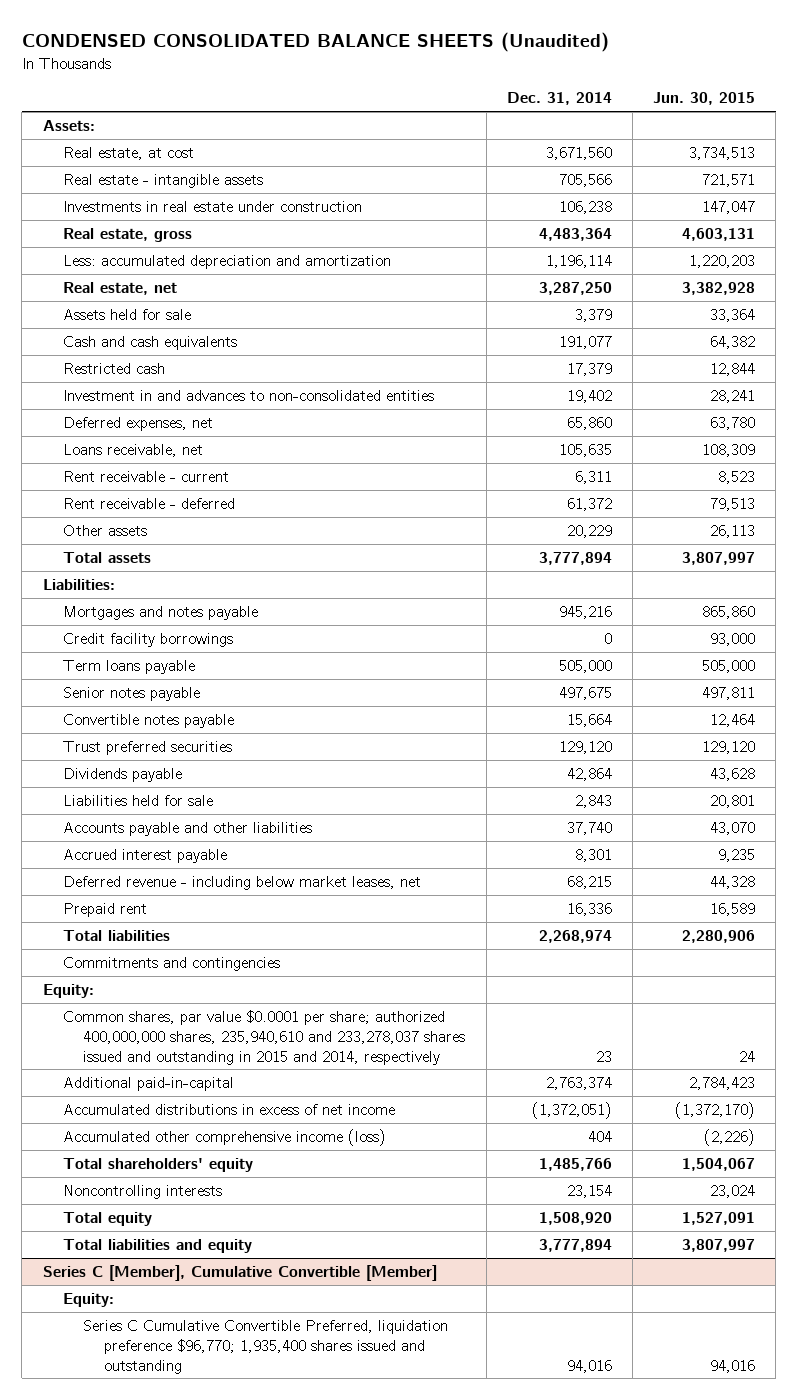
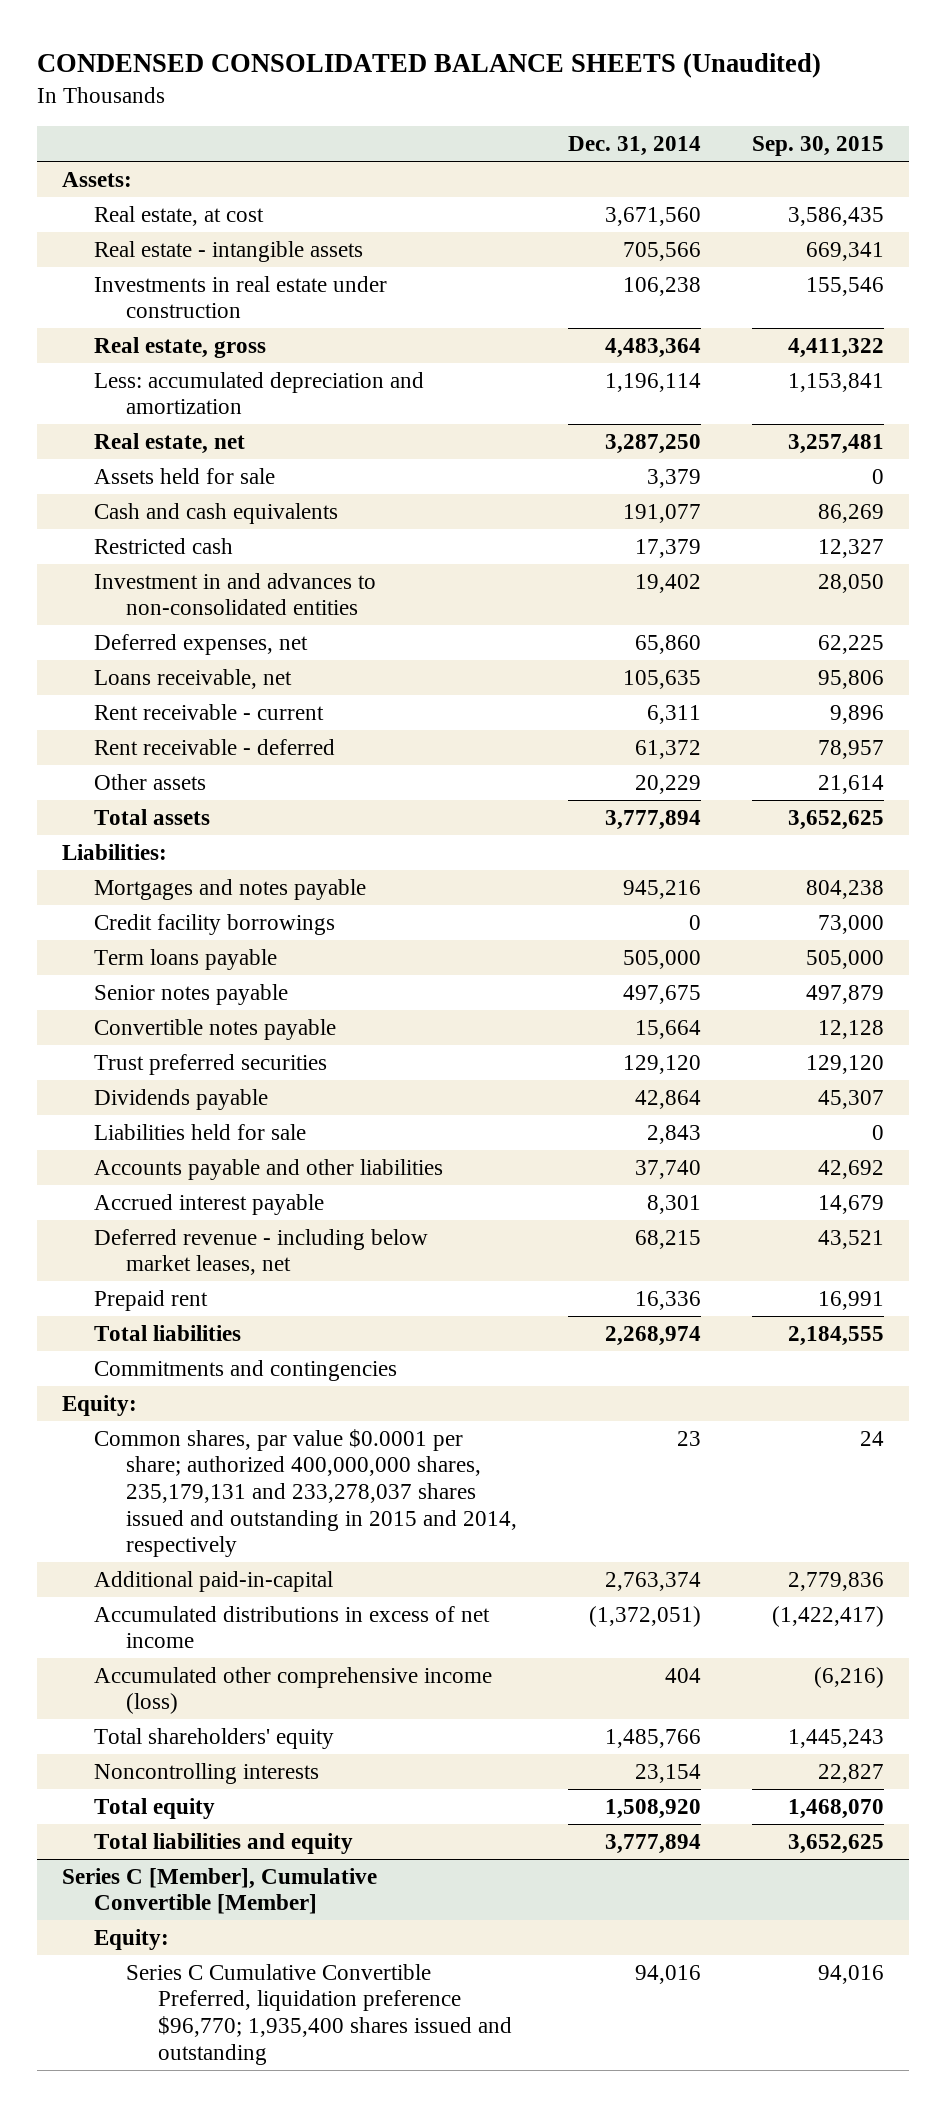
[653,92,756,106] Jun. 30, 2015 -> none
none -> [751,136,884,157] Sep. 30, 2015
[63,1009,466,1065] Common shares, par value $0.0001 per share; authorized 400,000,000 shares, 235,940,610 and 233,278,037 shares issued and outstanding in 2015 and 2014, respectively -> [93,1428,517,1558] Common shares, par value $0.0001 per share; authorized 400,000,000 shares, 235,179,131 and 233,278,037 shares issued and outstanding in 2015 and 2014, respectively

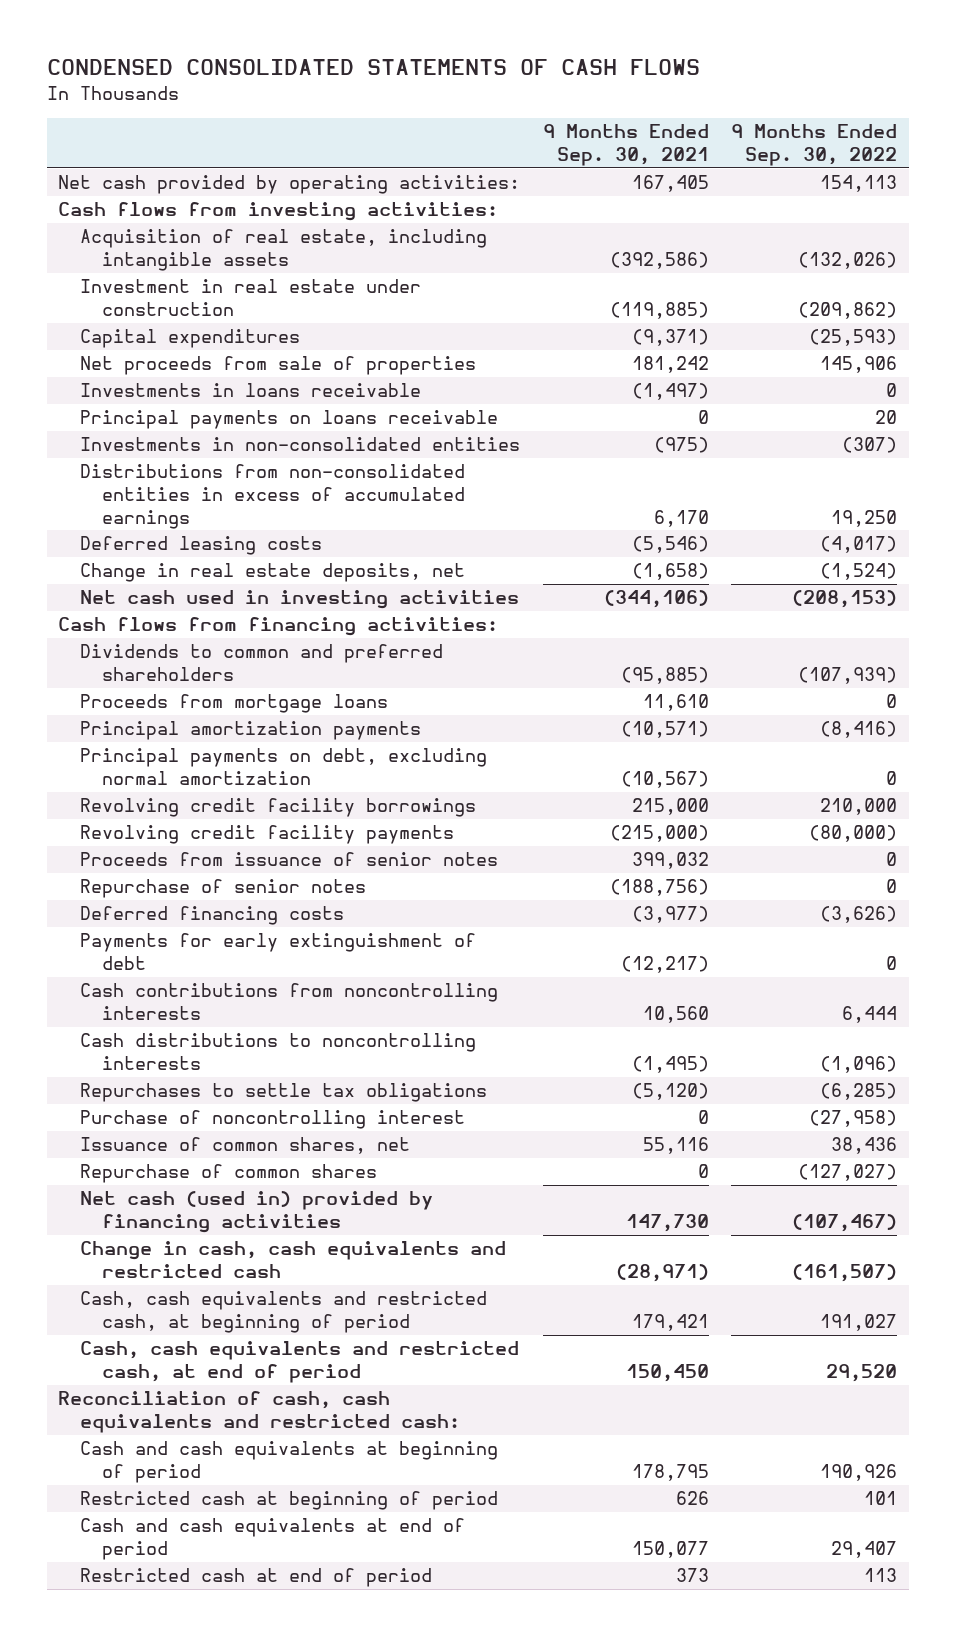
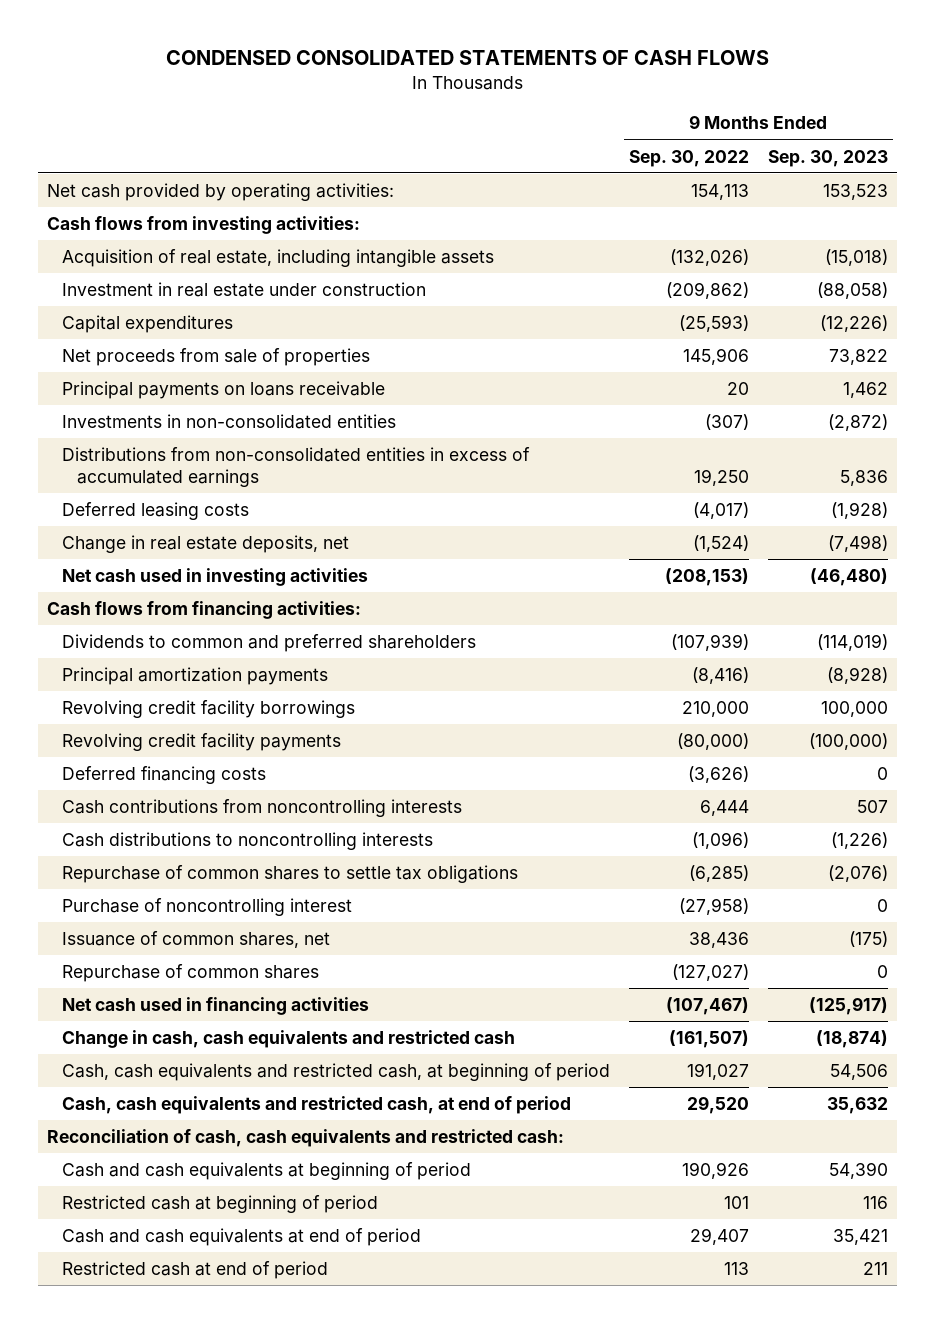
[542,124,709,166] 9 Months Ended Sep. 30, 2021 -> none
none -> [767,149,888,167] Sep. 30, 2023
[80,383,422,398] Investments in loans receivable -> none
[80,694,389,714] Proceeds from mortgage loans -> none
[80,748,488,786] Principal payments on debt, excluding normal amortization -> none
[80,852,499,867] Proceeds from issuance of senior notes -> none
[80,879,367,899] Repurchase of senior notes -> none
[80,933,477,971] Payments for early extinguishment of debt -> none
[80,1083,488,1103] Repurchases to settle tax obligations -> [61,865,518,884] Repurchase of common shares to settle tax obligations
[80,1191,434,1234] Net cash (used in) provided by financing activities -> [61,997,369,1016] Net cash used in financing activities

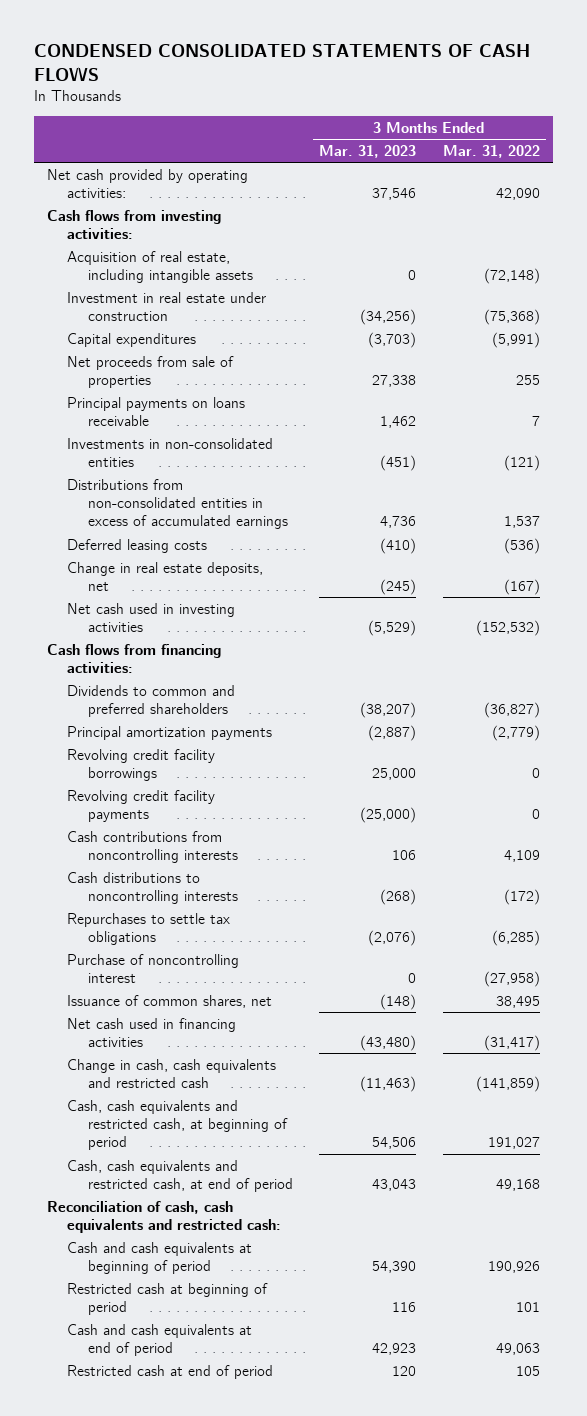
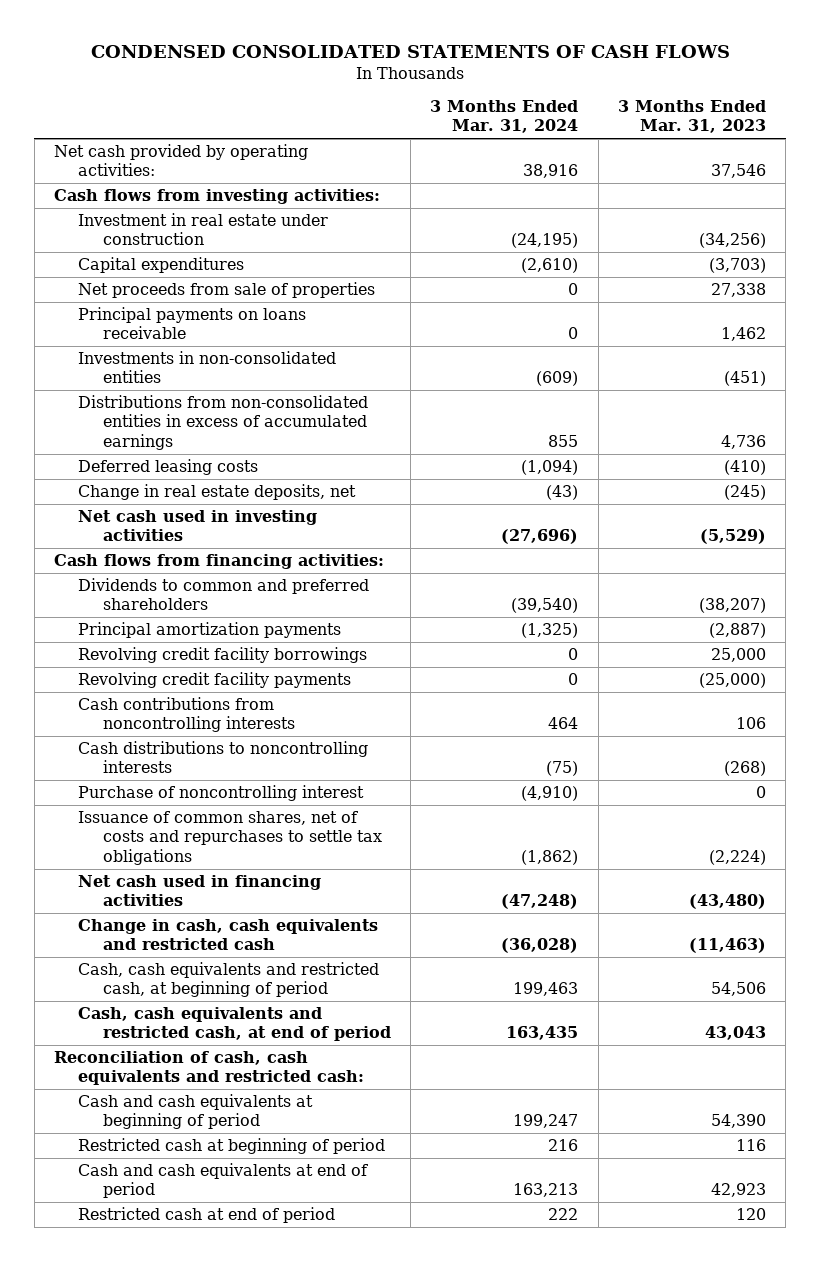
[442,144,540,158] Mar. 31, 2022 -> none
none -> [430,99,579,134] 3 Months Ended Mar. 31, 2024
[67,250,253,283] Acquisition of real estate, including intangible assets -> none
[67,912,231,945] Repurchases to settle tax obligations -> none
[67,994,273,1008] Issuance of common shares, net -> none
none -> [78,810,382,865] Issuance of common shares, net of costs and repurchases to settle tax obligations

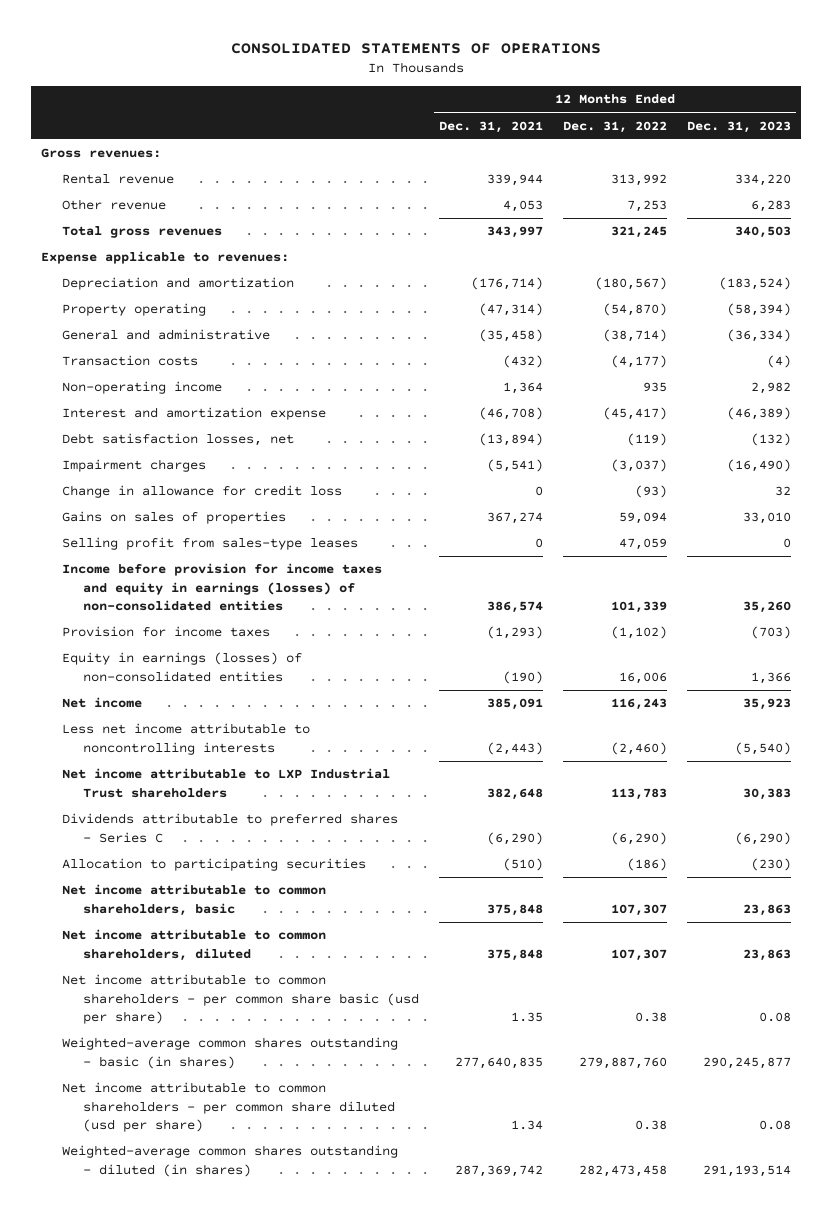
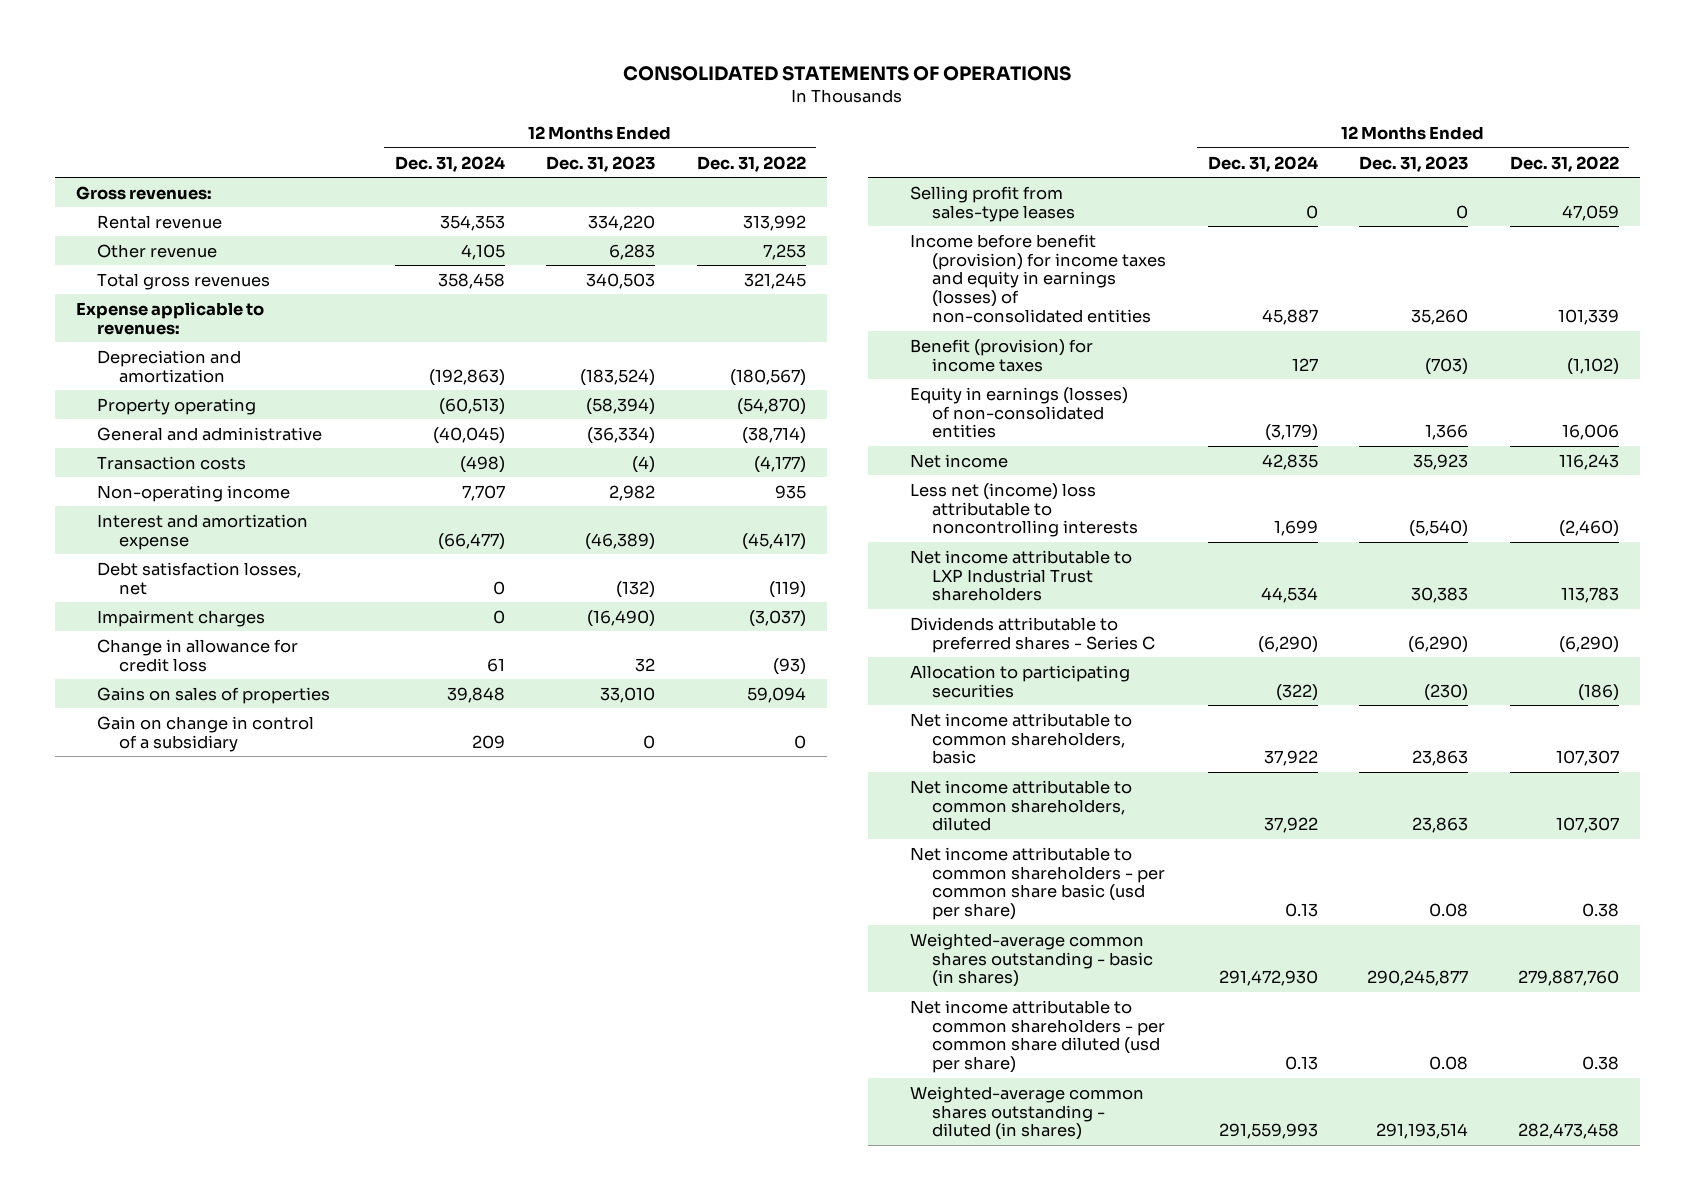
[438,120,543,133] Dec. 31, 2021 -> none
none -> [394,155,505,172] Dec. 31, 2024
none -> [97,715,315,752] Gain on change in control of a subsidiary
[61,563,382,612] Income before provision for income taxes and equity in earnings (losses) of non-consolidated entities -> [910,233,1166,324] Income before benefit (provision) for income taxes and equity in earnings (losses) of non-consolidated entities
[61,626,270,638] Provision for income taxes -> [910,338,1094,372] Benefit (provision) for income taxes
[61,723,310,755] Less net income attributable to noncontrolling interests -> [910,482,1138,538] Less net (income) loss attributable to noncontrolling interests

